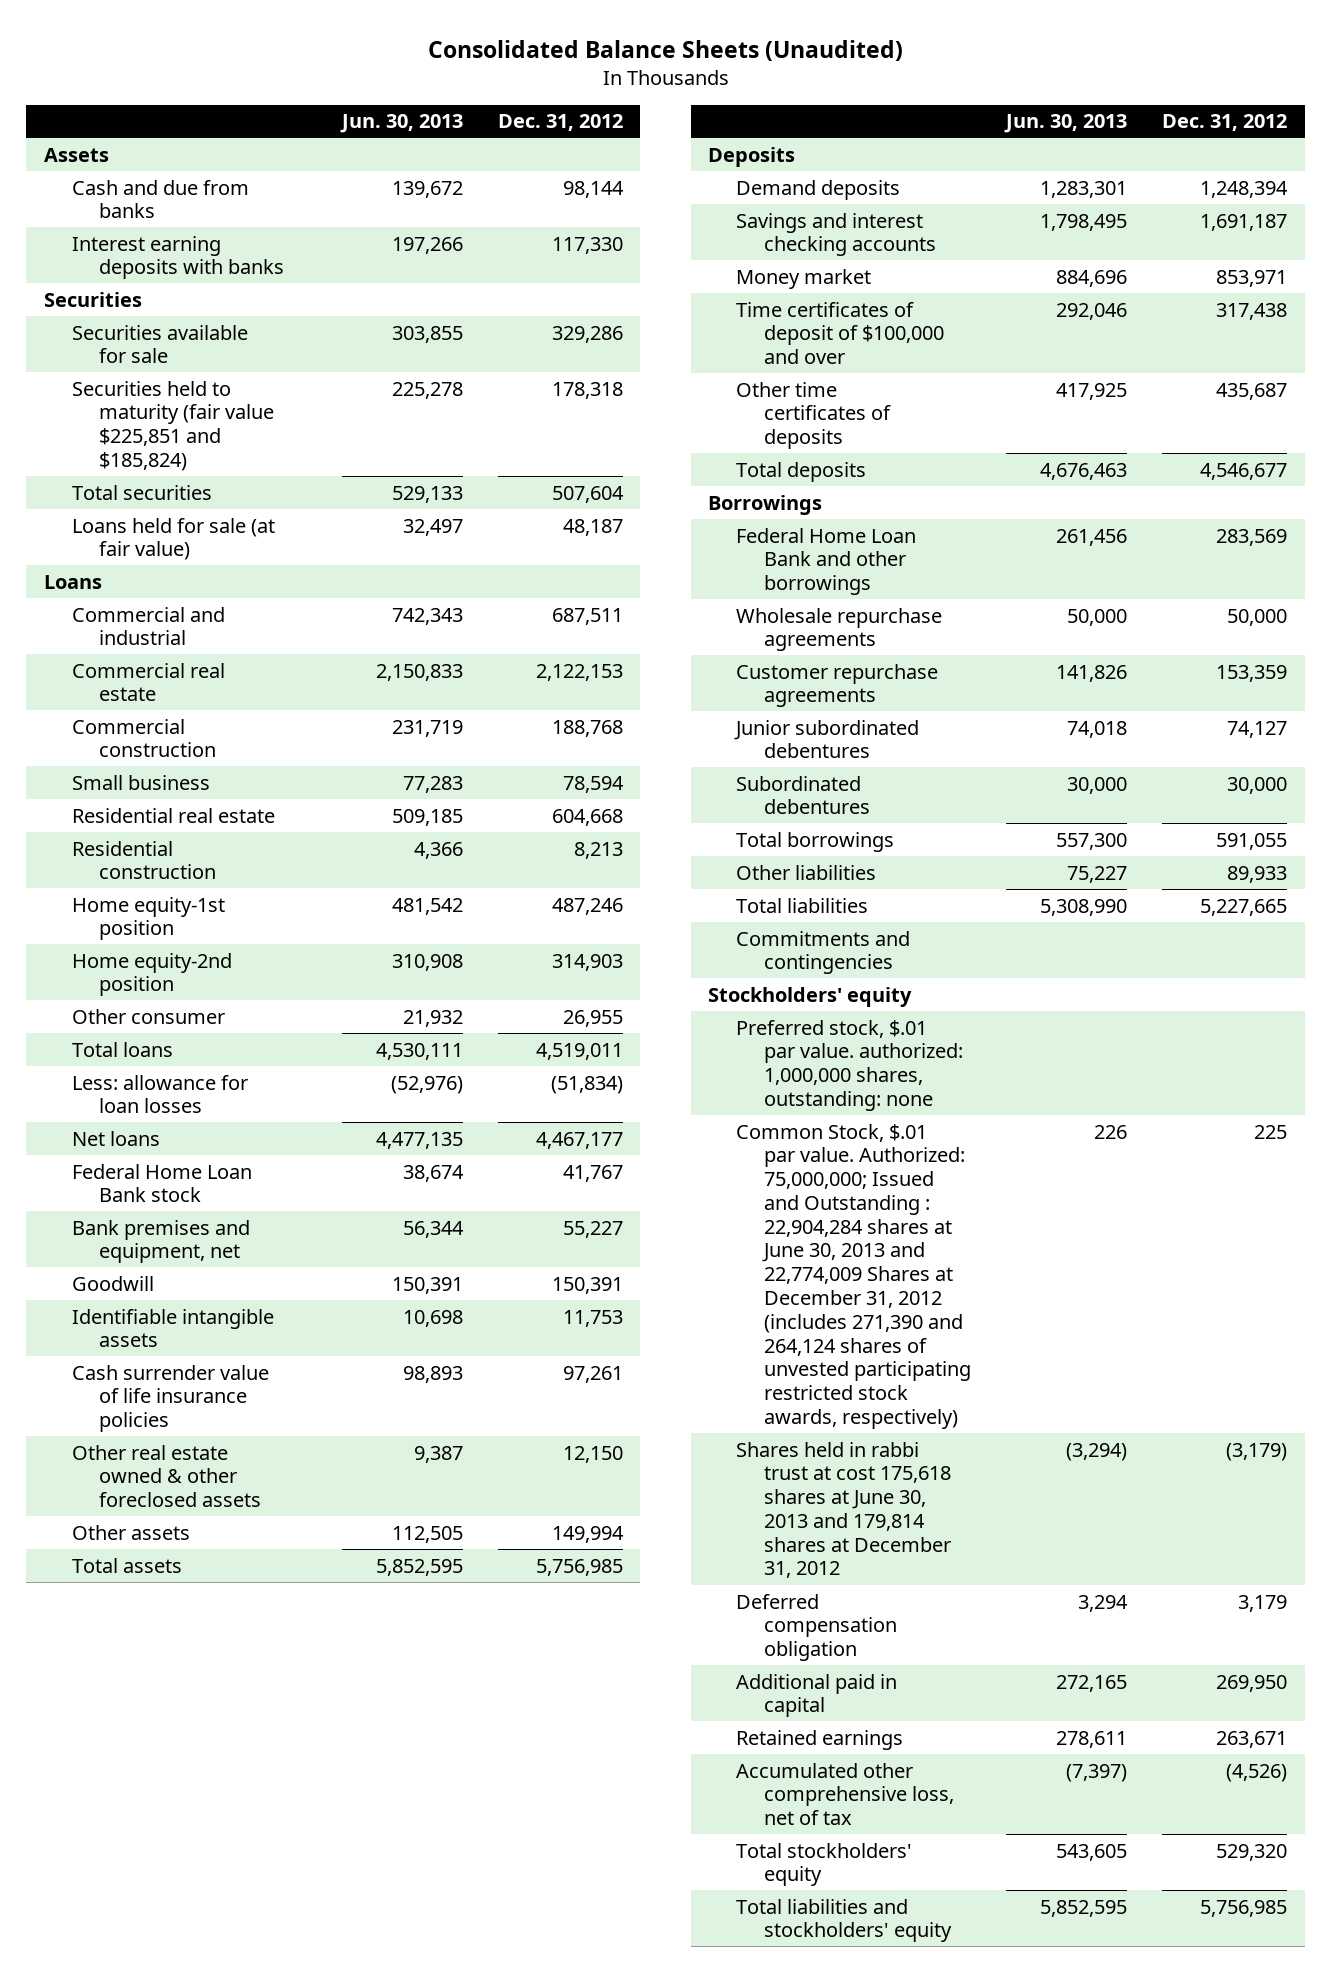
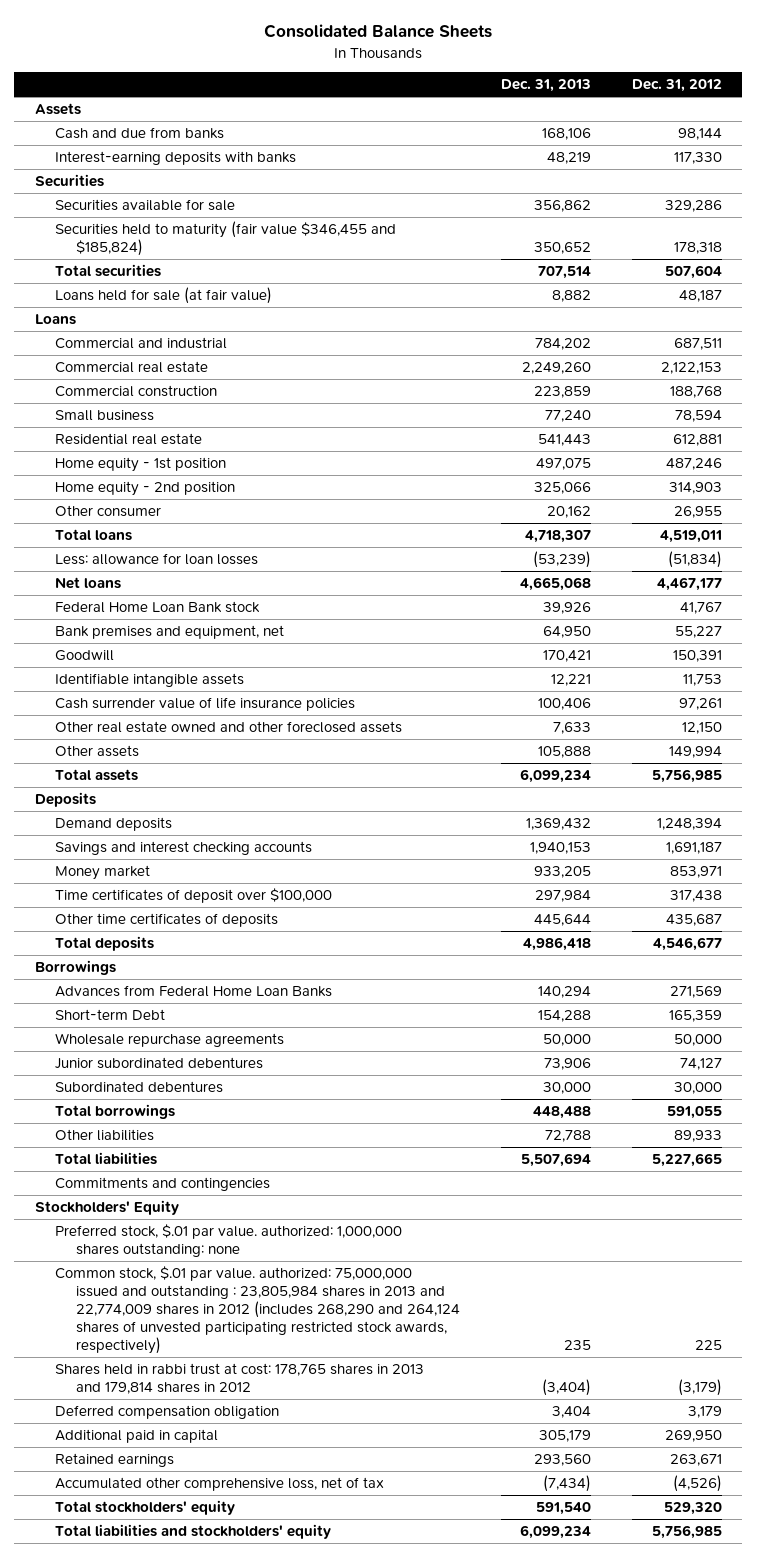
[427,39,903,61] Consolidated Balance Sheets (Unaudited) -> [264,24,493,39] Consolidated Balance Sheets
[339,114,463,134] Jun. 30, 2013 -> none
none -> [500,79,591,93] Dec. 31, 2013
[71,235,285,280] Interest earning deposits with banks -> [55,151,297,166] Interest-earning deposits with banks
[71,380,275,471] Securities held to maturity (fair value $225,851 and $185,824) -> [55,221,397,257] Securities held to maturity (fair value $346,455 and $185,824)
[71,840,217,880] Residential construction -> none
[551,808,623,826] 604,668 -> [672,434,722,447] 612,881
[71,896,225,941] Home equity-1st position -> [55,457,227,473] Home equity - 1st position
[71,952,232,997] Home equity-2nd position -> [55,481,236,497] Home equity - 2nd position
[71,1444,262,1508] Other real estate owned & other foreclosed assets -> [55,721,403,734] Other real estate owned and other foreclosed assets
[736,301,944,365] Time certificates of deposit of $100,000 and over -> [55,888,333,904] Time certificates of deposit over $100,000
[736,527,917,596] Federal Home Loan Bank and other borrowings -> none
none -> [55,985,333,998] Advances from Federal Home Loan Banks
none -> [55,1009,166,1021] Short-term Debt
[736,663,939,708] Customer repurchase agreements -> none
[708,986,913,1007] Stockholders' equity -> [34,1200,179,1216] Stockholders' Equity
[736,1019,963,1111] Preferred stock, $.01 par value. authorized: 1,000,000 shares, outstanding: none -> [55,1224,403,1258] Preferred stock, $.01 par value. authorized: 1,000,000 shares outstanding: none
[736,1123,971,1429] Common Stock, $.01 par value. Authorized: 75,000,000; Issued and Outstanding : 22,904,284 shares at June 30, 2013 and 22,774,009 Shares at December 31, 2012 (includes 271,390 and 264,124 shares of unvested participating restricted stock awards, respectively) -> [55,1266,460,1355] Common stock, $.01 par value. authorized: 75,000,000 issued and outstanding : 23,805,984 shares in 2013 and 22,774,009 shares in 2012 (includes 268,290 and 264,124 shares of unvested participating restricted stock awards, respectively)
[736,1441,951,1579] Shares held in rabbi trust at cost 175,618 shares at June 30, 2013 and 179,814 shares at December 31, 2012 -> [55,1363,425,1395] Shares held in rabbi trust at cost: 178,765 shares in 2013 and 179,814 shares in 2012

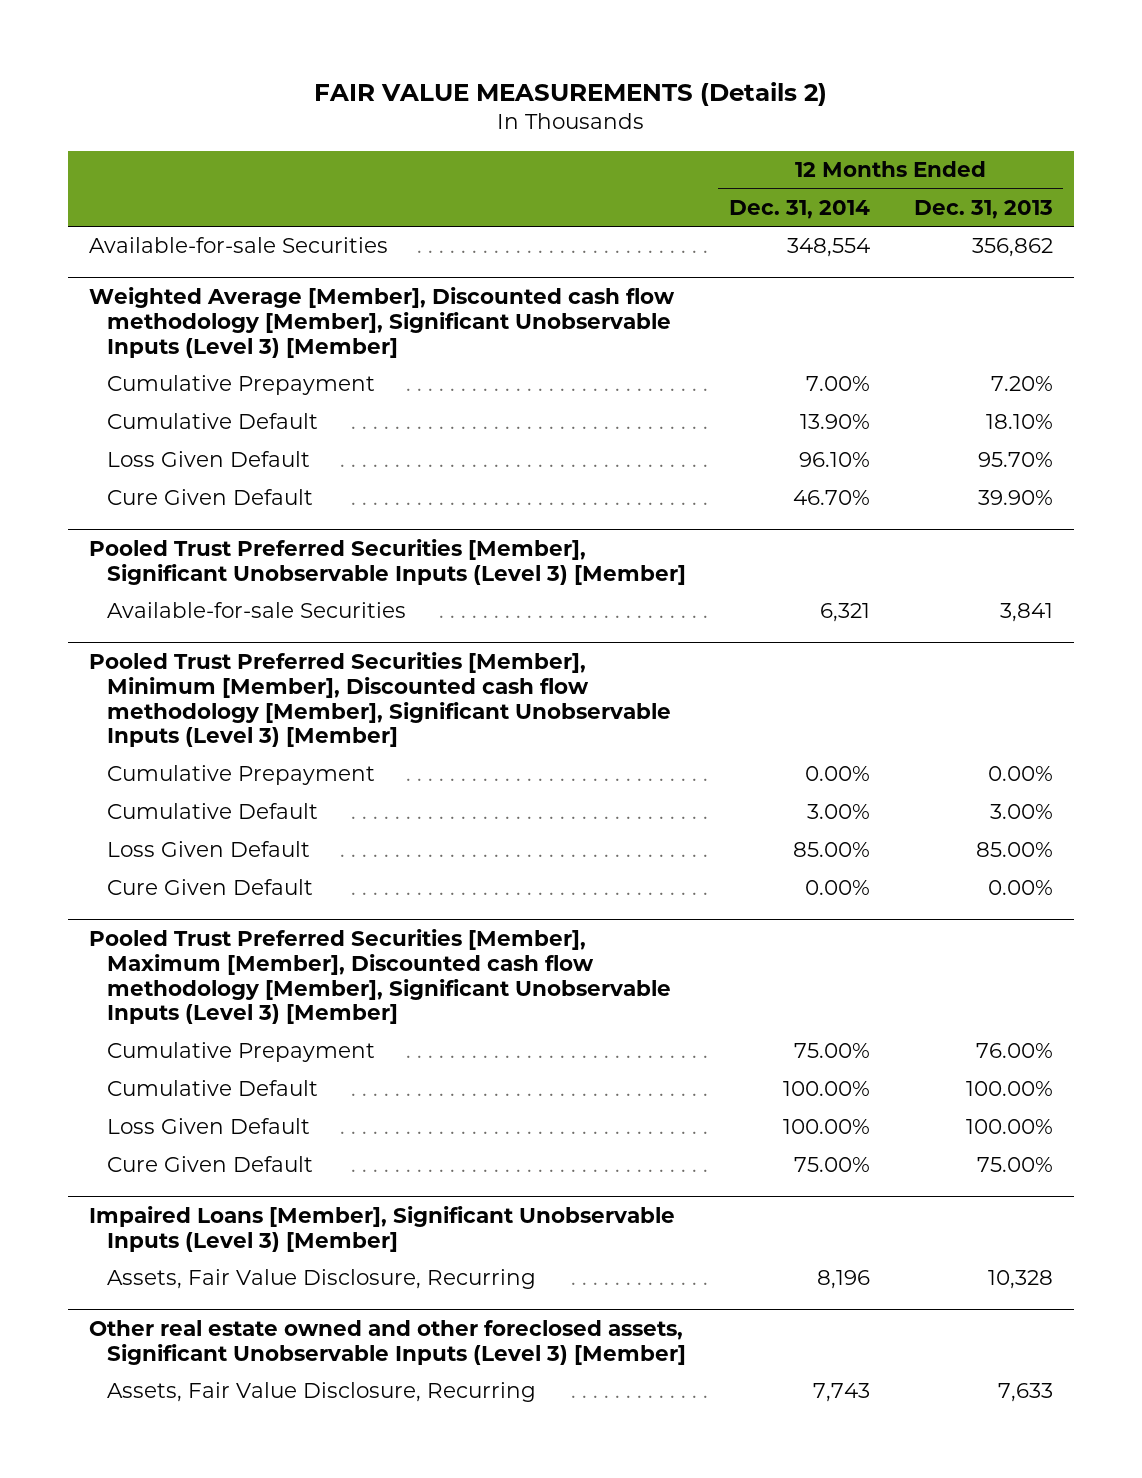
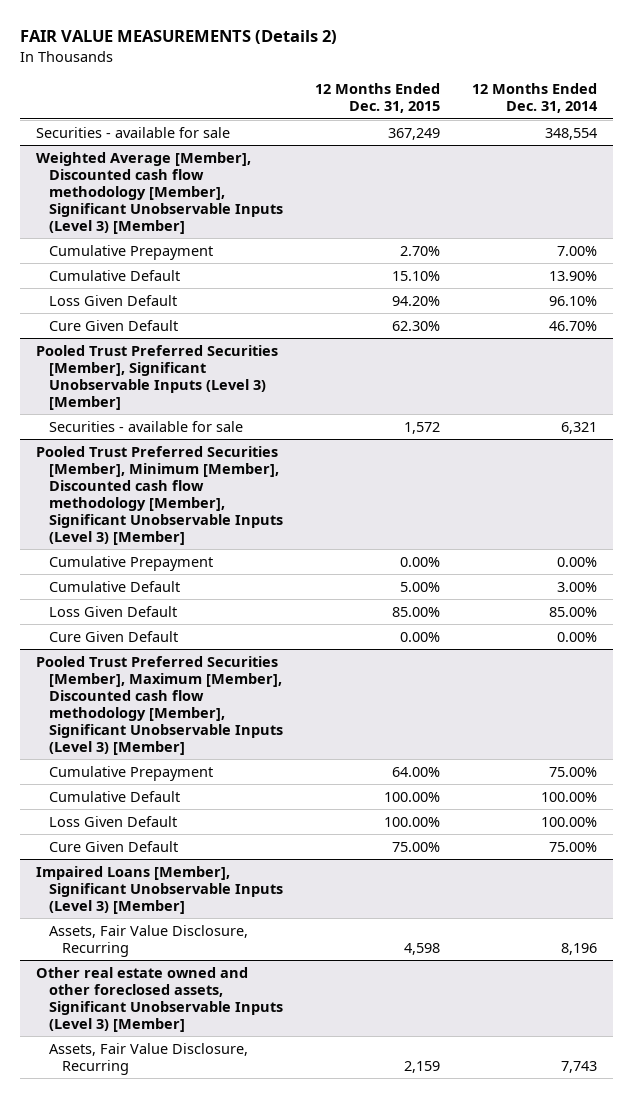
[913,199,1053,219] Dec. 31, 2013 -> none
none -> [314,83,440,114] 12 Months Ended Dec. 31, 2015
[89,237,389,254] Available-for-sale Securities -> [35,126,230,138] Securities - available for sale
[106,602,406,619] Available-for-sale Securities -> [48,420,243,432] Securities - available for sale

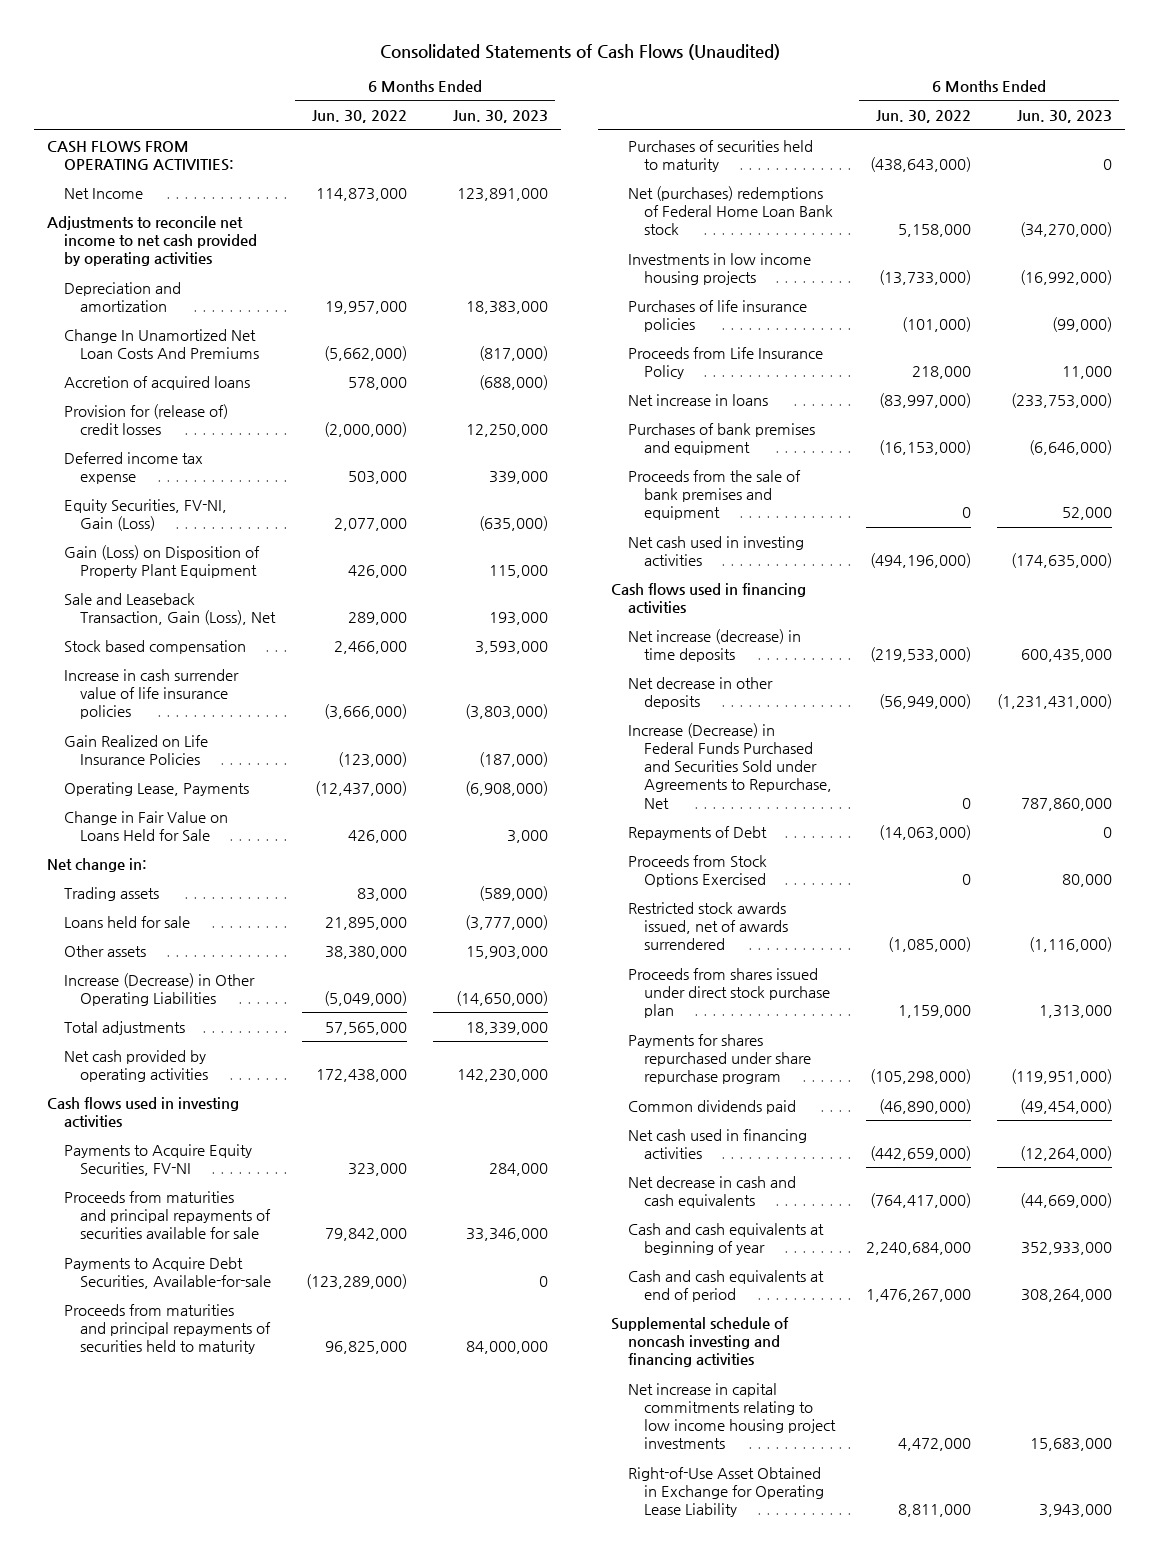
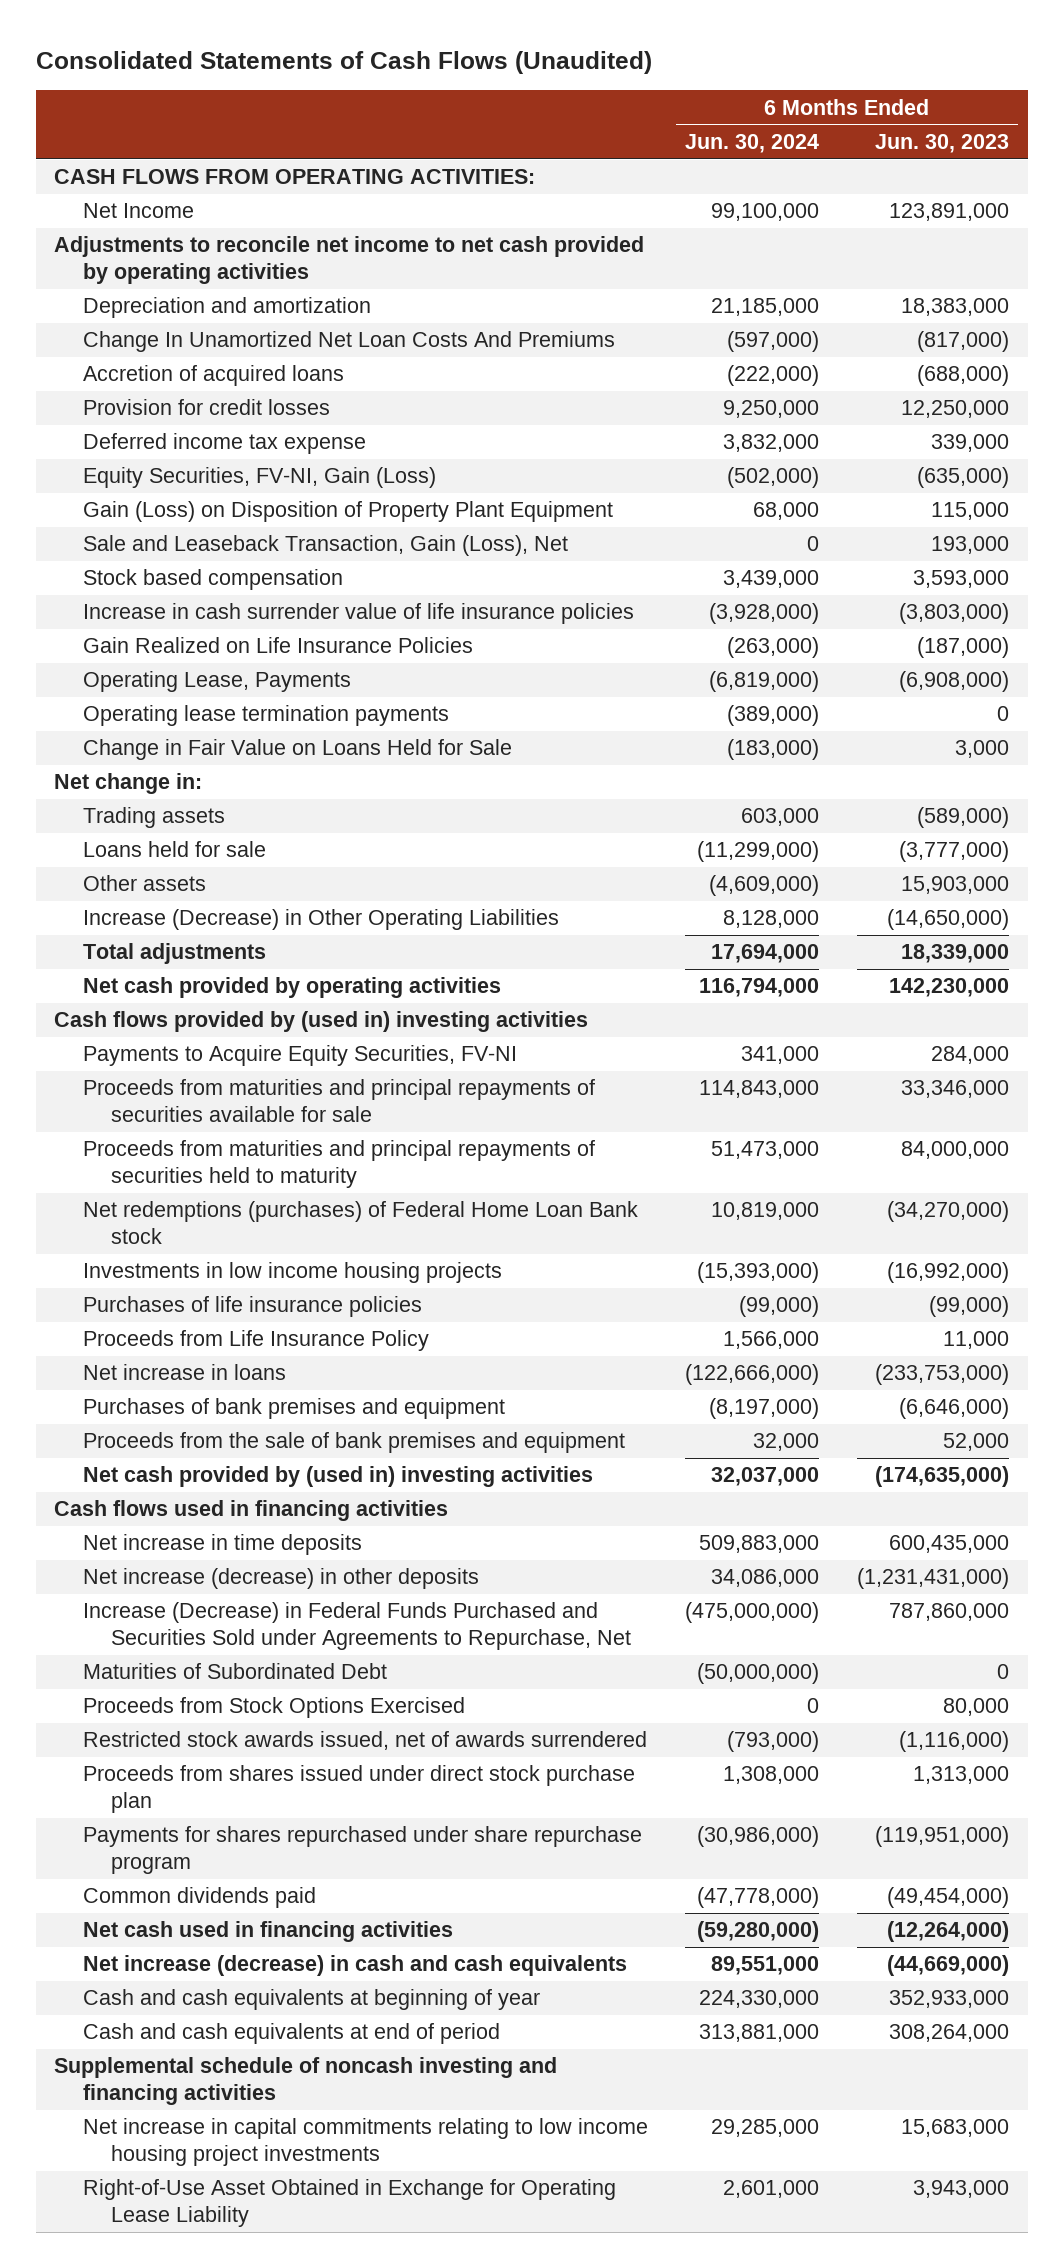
[311,110,407,124] Jun. 30, 2022 -> none
none -> [685,134,820,154] Jun. 30, 2024
[63,403,228,435] Provision for (release of) credit losses -> [82,399,330,416] Provision for credit losses
none -> [82,705,449,727] Operating lease termination payments
[47,1096,240,1127] Cash flows used in investing activities -> [54,1011,589,1033] Cash flows provided by (used in) investing activities
[63,1256,272,1289] Payments to Acquire Debt Securities, Available-for-sale -> none
[627,139,813,172] Purchases of securities held to maturity -> none
[627,185,834,236] Net (purchases) redemptions of Federal Home Loan Bank stock -> [82,1201,638,1244] Net redemptions (purchases) of Federal Home Loan Bank stock
[627,535,804,566] Net cash used in investing activities -> [82,1466,593,1488] Net cash provided by (used in) investing activities
[627,628,801,662] Net increase (decrease) in time deposits -> [82,1534,362,1556] Net increase in time deposits
[627,676,773,709] Net decrease in other deposits -> [82,1568,479,1590] Net increase (decrease) in other deposits
[627,825,767,840] Repayments of Debt -> none
none -> [82,1663,387,1680] Maturities of Subordinated Debt
[627,1175,796,1208] Net decrease in cash and cash equivalents -> [82,1955,627,1977] Net increase (decrease) in cash and cash equivalents

